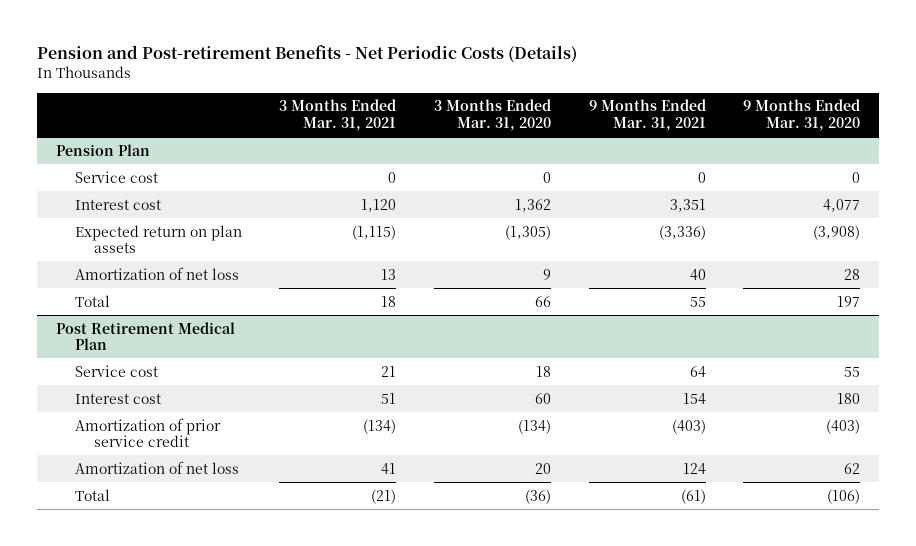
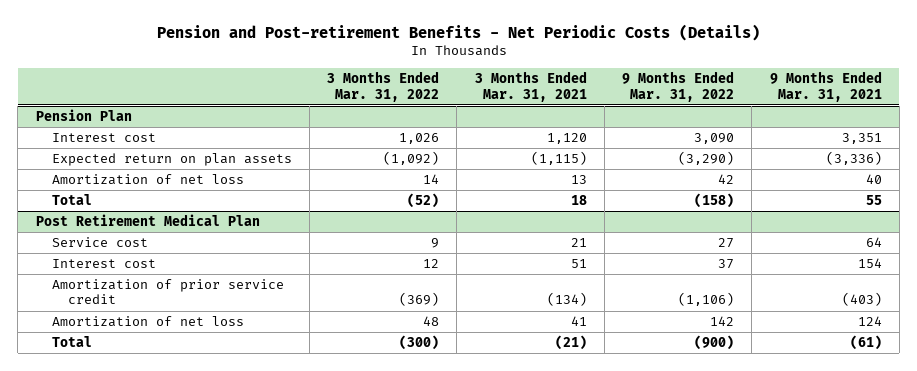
[433,99,551,131] 3 Months Ended Mar. 31, 2020 -> none
[743,99,861,131] 9 Months Ended Mar. 31, 2020 -> none
none -> [327,71,440,102] 3 Months Ended Mar. 31, 2022
none -> [622,71,735,102] 9 Months Ended Mar. 31, 2022
[74,170,158,183] Service cost -> none

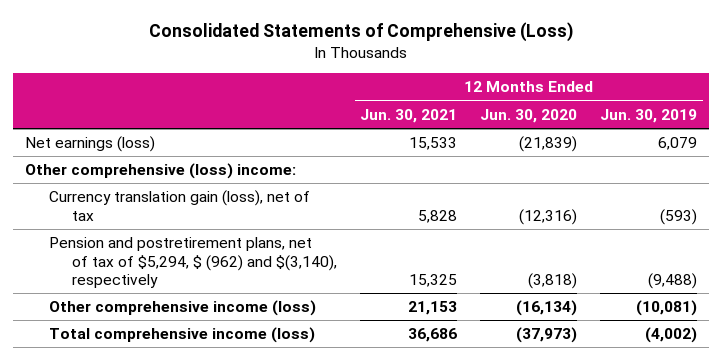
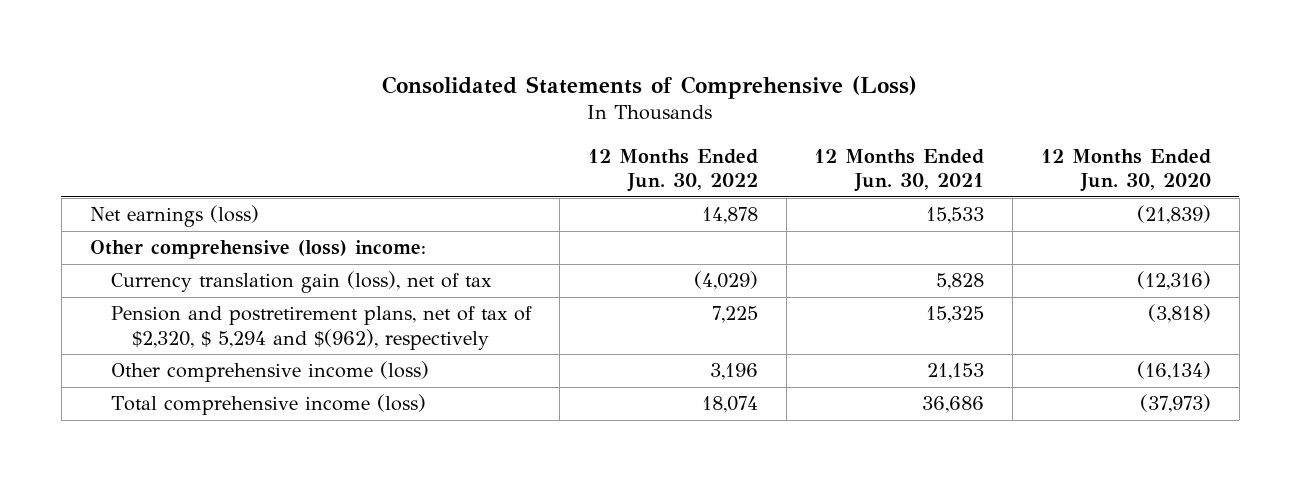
[600,108,698,123] Jun. 30, 2019 -> none
none -> [587,148,758,193] 12 Months Ended Jun. 30, 2022
[48,237,338,289] Pension and postretirement plans, net of tax of $5,294, $ (962) and $(3,140), respectively -> [111,306,533,350] Pension and postretirement plans, net of tax of $2,320, $ 5,294 and $(962), respectively

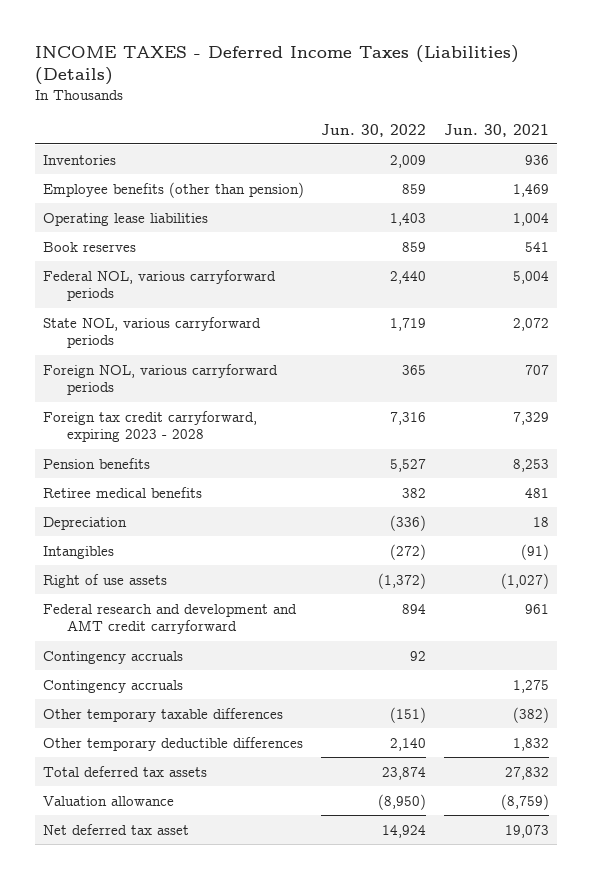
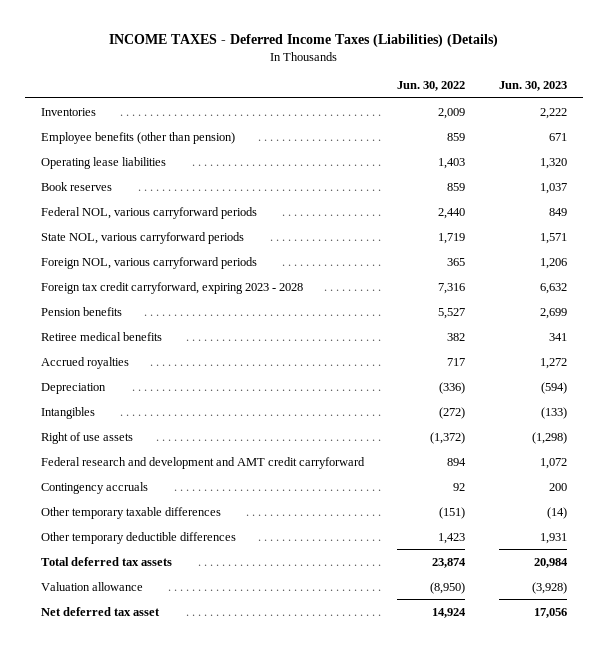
[443,123,549,137] Jun. 30, 2021 -> none
none -> [498,81,567,92] Jun. 30, 2023
none -> [41,356,130,369] Accrued royalties
[43,679,184,693] Contingency accruals -> none
[390,737,427,751] 2,140 -> [438,532,466,544] 1,423

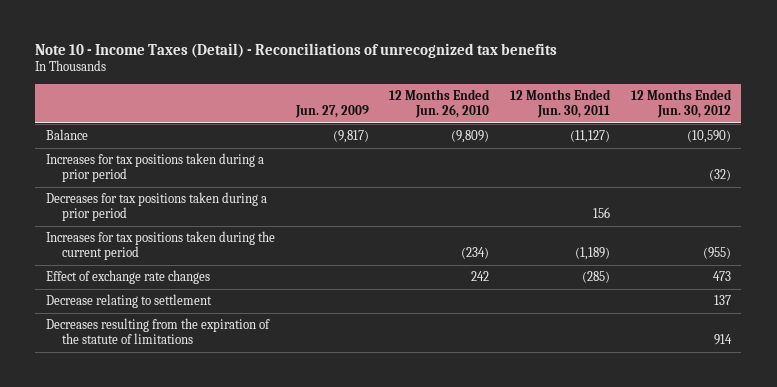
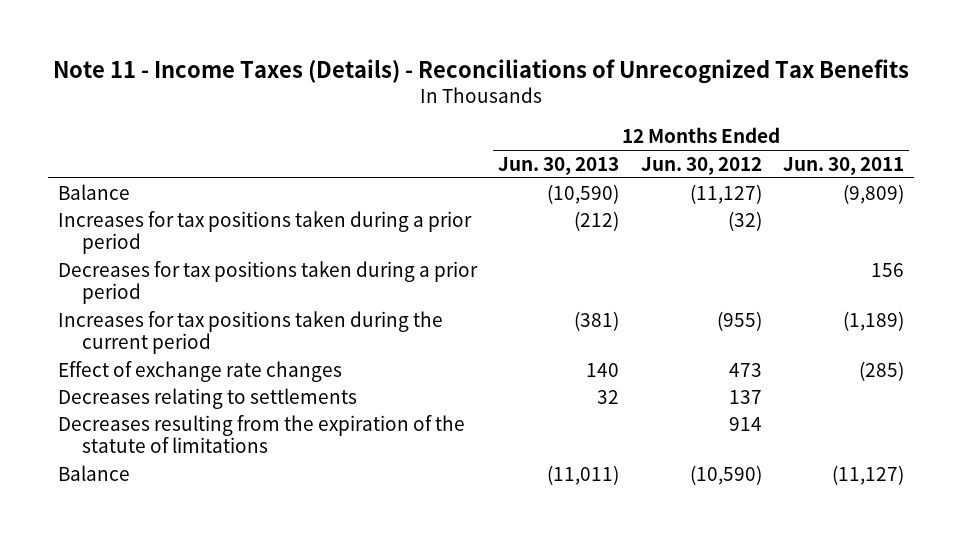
[35,42,558,58] Note 10 - Income Taxes (Detail) - Reconciliations of unrecognized tax benefits -> [52,58,909,84] Note 11 - Income Taxes (Details) - Reconciliations of Unrecognized Tax Benefits
[294,105,369,119] Jun. 27, 2009 -> none
[389,89,491,119] 12 Months Ended Jun. 26, 2010 -> none
none -> [498,156,620,175] Jun. 30, 2013
none -> [58,183,131,200] Balance
[45,294,212,309] Decrease relating to settlement -> [58,387,358,409] Decreases relating to settlements
[45,129,88,141] Balance -> [58,464,131,481] Balance

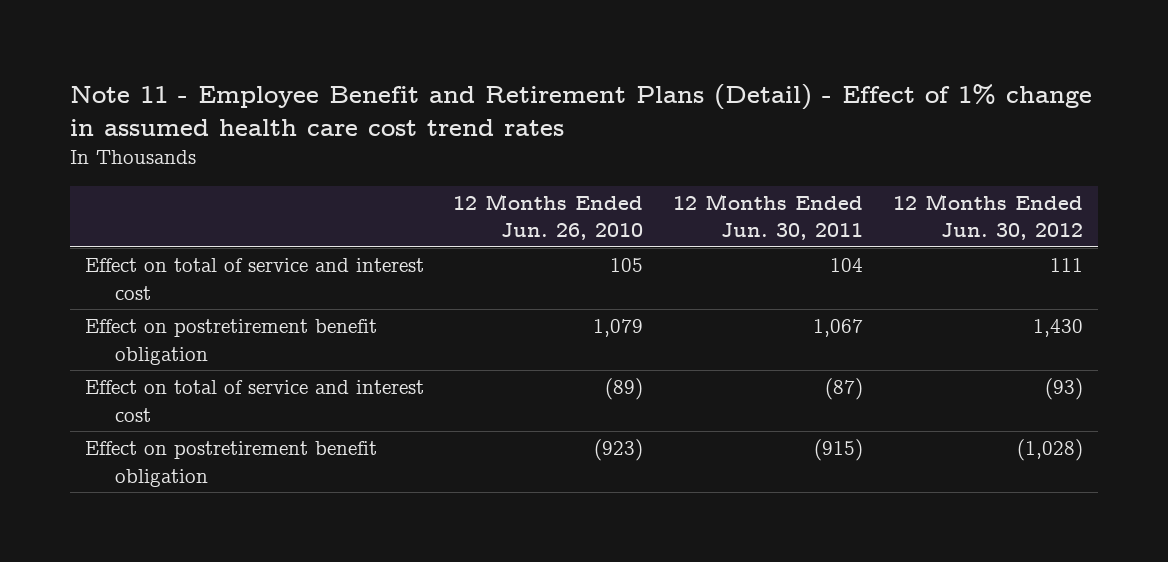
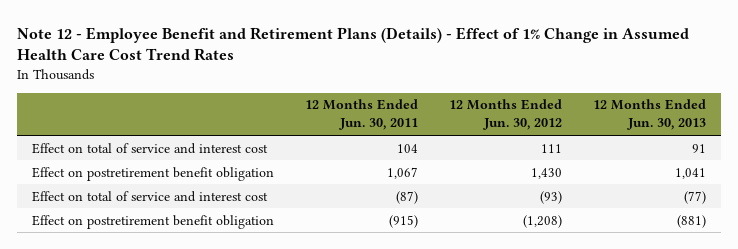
[69,83,1092,136] Note 11 - Employee Benefit and Retirement Plans (Detail) - Effect of 1% change in assumed health care cost trend rates -> [17,26,690,62] Note 12 - Employee Benefit and Retirement Plans (Details) - Effect of 1% Change in Assumed Health Care Cost Trend Rates
[453,193,644,241] 12 Months Ended Jun. 26, 2010 -> none
none -> [593,99,707,131] 12 Months Ended Jun. 30, 2013
[1017,439,1084,462] (1,028) -> [523,214,563,228] (1,208)

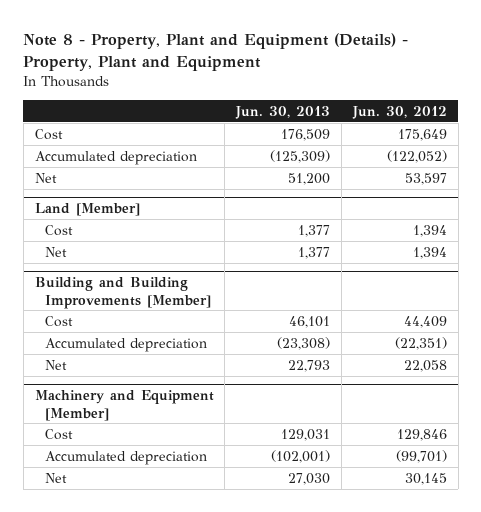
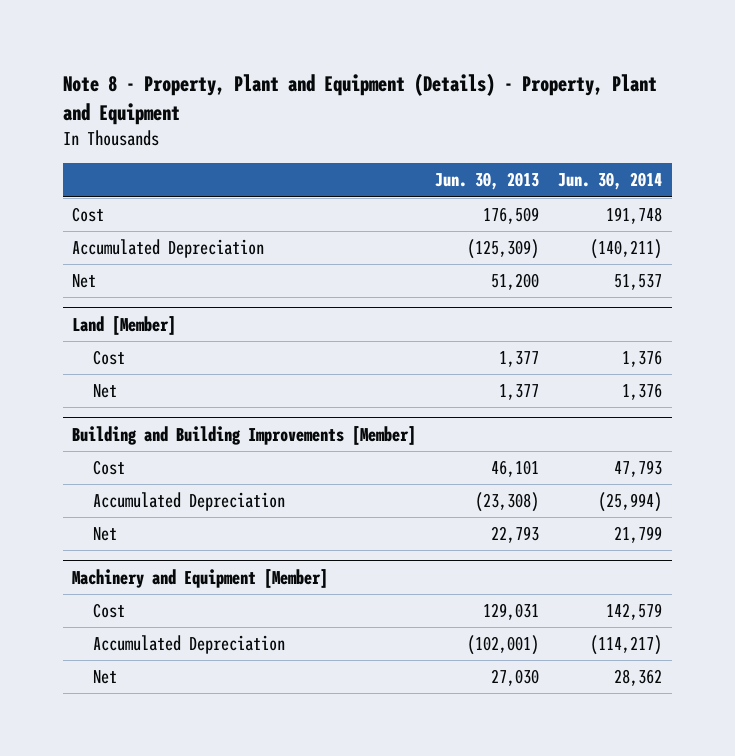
[351,105,447,119] Jun. 30, 2012 -> none
none -> [558,172,663,191] Jun. 30, 2014
[34,150,197,165] Accumulated depreciation -> [72,239,265,259] Accumulated Depreciation
[45,337,208,352] Accumulated depreciation -> [92,492,285,512] Accumulated Depreciation
[45,450,208,465] Accumulated depreciation -> [92,635,285,655] Accumulated Depreciation

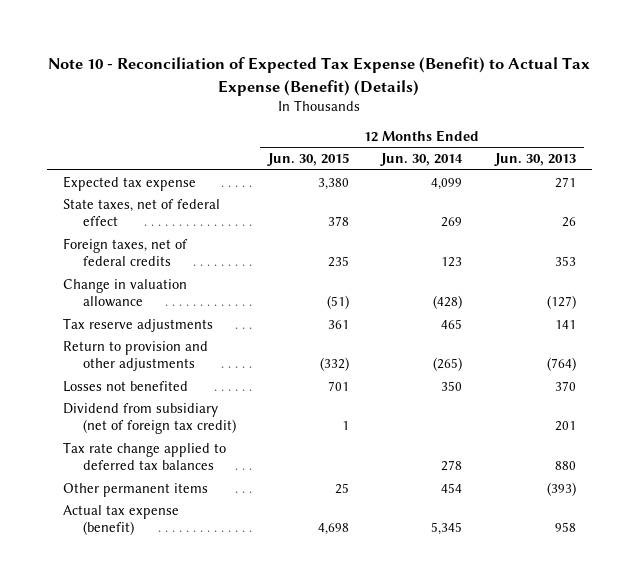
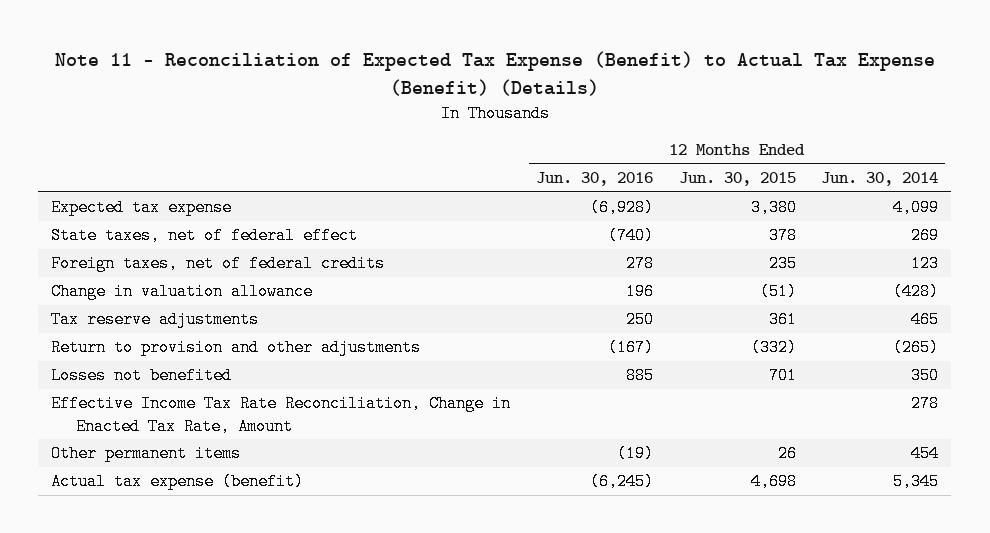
[48,57,591,96] Note 10 - Reconciliation of Expected Tax Expense (Benefit) to Actual Tax Expense (Benefit) (Details) -> [54,50,935,96] Note 11 - Reconciliation of Expected Tax Expense (Benefit) to Actual Tax Expense (Benefit) (Details)
[493,153,576,167] Jun. 30, 2013 -> none
none -> [535,171,653,186] Jun. 30, 2016
[63,402,236,435] Dividend from subsidiary (net of foreign tax credit) -> none
[63,441,227,471] Tax rate change applied to deferred tax balances -> [51,395,512,435] Effective Income Tax Rate Reconciliation, Change in Enacted Tax Rate, Amount
[334,482,349,494] 25 -> [777,445,797,463] 26

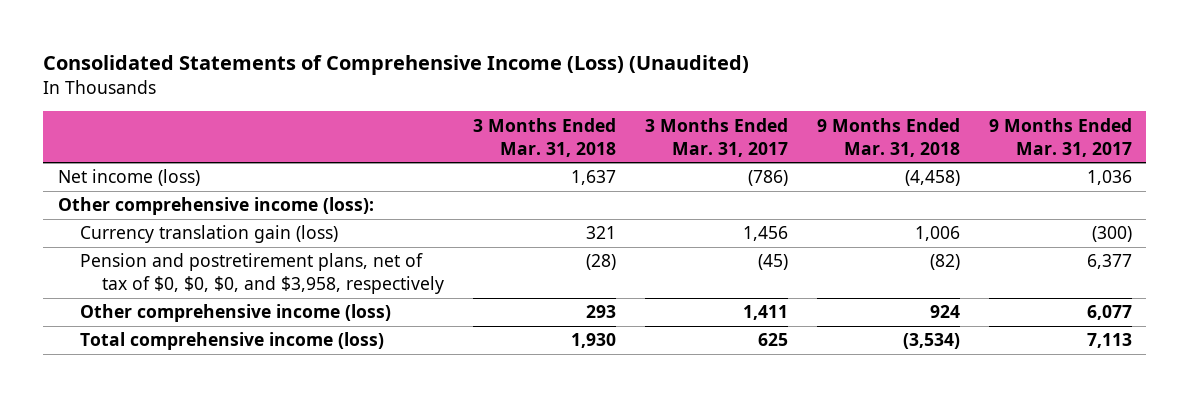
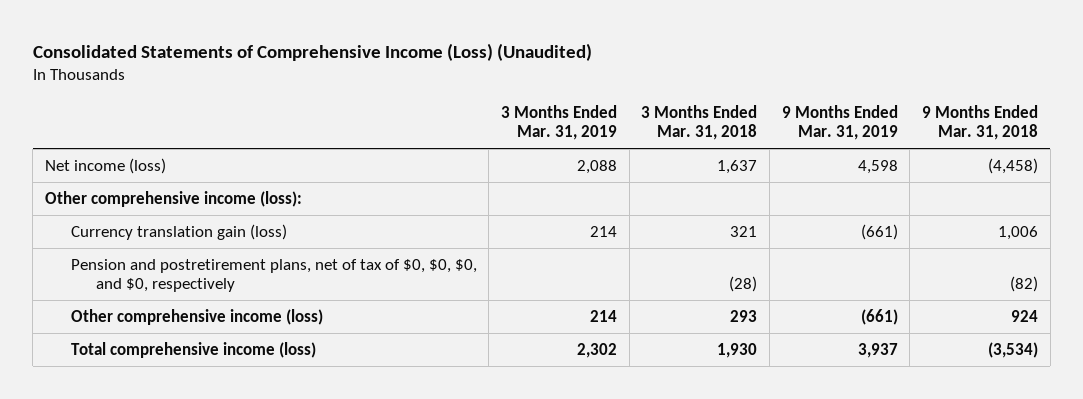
[644,117,788,157] 3 Months Ended Mar. 31, 2017 -> none
[988,117,1132,157] 9 Months Ended Mar. 31, 2017 -> none
none -> [500,104,617,141] 3 Months Ended Mar. 31, 2019
none -> [781,104,898,141] 9 Months Ended Mar. 31, 2019
[79,253,445,295] Pension and postretirement plans, net of tax of $0, $0, $0, and $3,958, respectively -> [70,258,477,293] Pension and postretirement plans, net of tax of $0, $0, $0, and $0, respectively

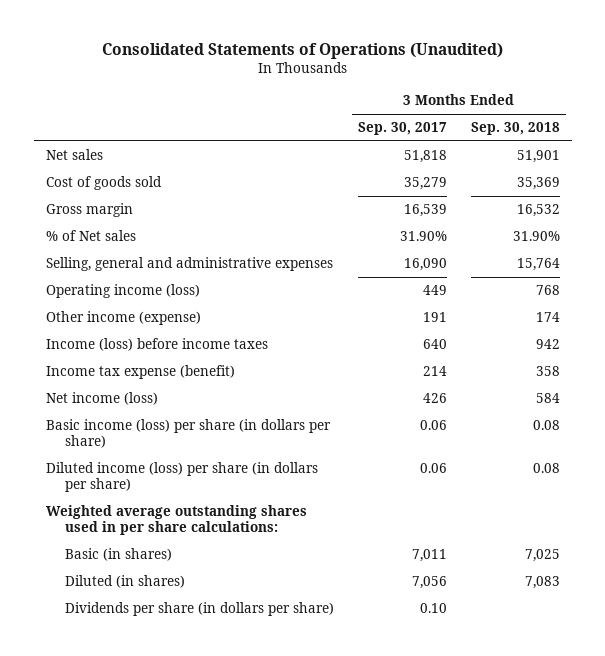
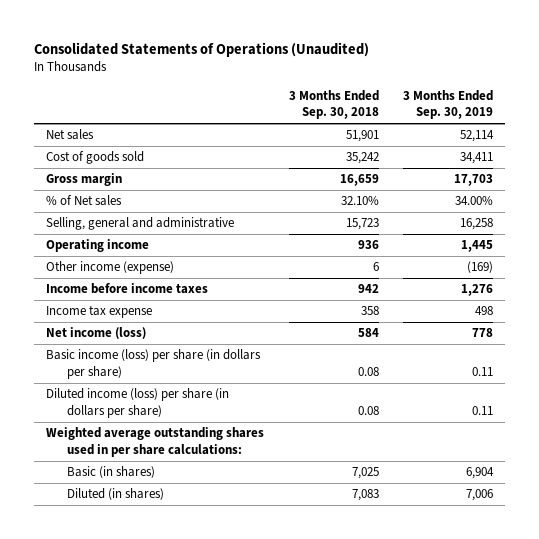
[357,122,447,136] Sep. 30, 2017 -> none
none -> [402,89,493,120] 3 Months Ended Sep. 30, 2019
[516,177,560,191] 35,369 -> [345,152,379,165] 35,242
[516,204,560,218] 16,532 -> [339,174,379,187] 16,659
[512,231,560,242] 31.90% -> [340,196,379,206] 32.10%
[45,257,333,272] Selling, general and administrative expenses -> [46,217,235,231] Selling, general and administrative
[516,258,560,272] 15,764 -> [345,218,379,231] 15,723
[45,284,200,299] Operating income (loss) -> [46,239,150,253] Operating income
[535,285,560,296] 768 -> [357,240,379,250] 936
[535,312,560,323] 174 -> [372,262,379,272] 6
[45,338,268,352] Income (loss) before income taxes -> [46,283,209,295] Income before income taxes
[45,365,235,380] Income tax expense (benefit) -> [46,305,153,319] Income tax expense
[65,602,335,617] Dividends per share (in dollars per share) -> none

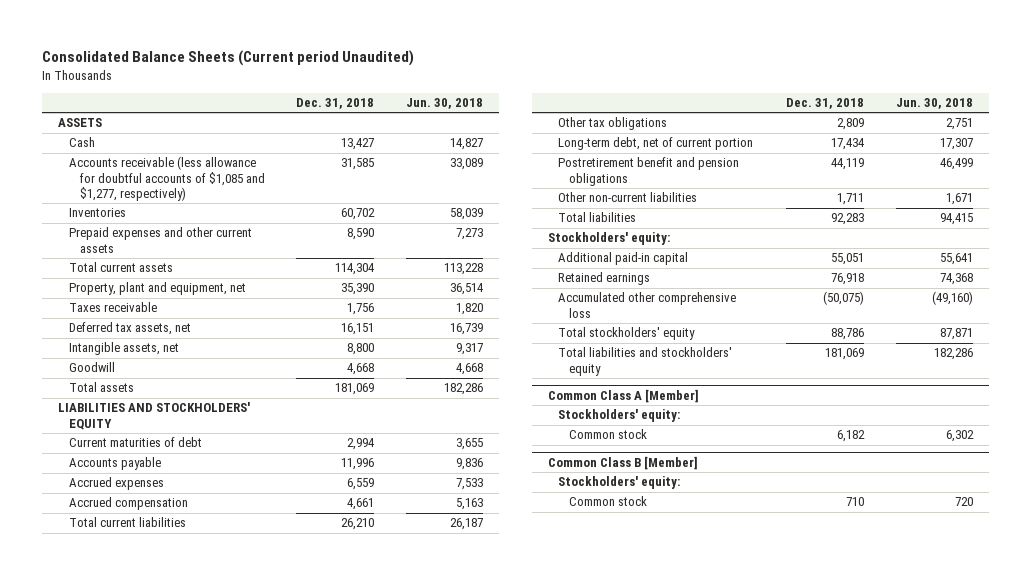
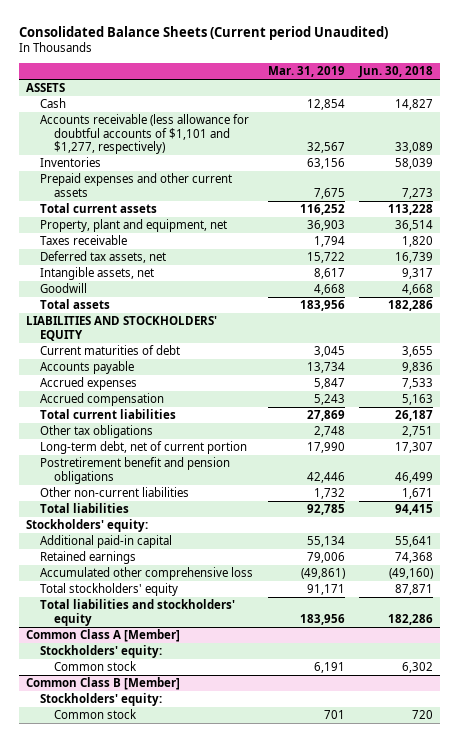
[296,98,375,110] Dec. 31, 2018 -> none
none -> [267,66,345,78] Mar. 31, 2019
[68,156,265,201] Accounts receivable (less allowance for doubtful accounts of $1,085 and $1,277, respectively) -> [40,114,250,154] Accounts receivable (less allowance for doubtful accounts of $1,101 and $1,277, respectively)

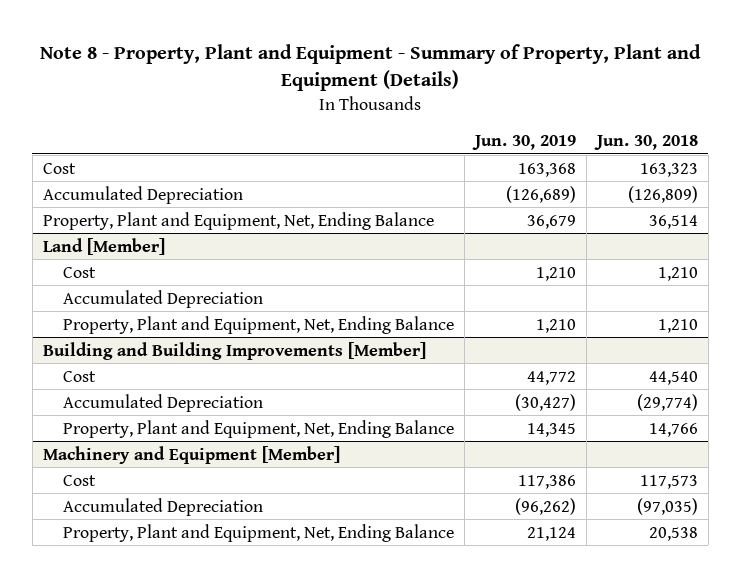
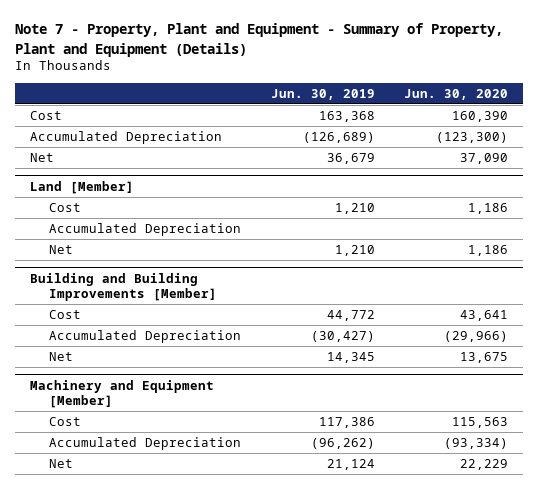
[40,44,702,92] Note 8 - Property, Plant and Equipment - Summary of Property, Plant and Equipment (Details) -> [15,23,504,57] Note 7 - Property, Plant and Equipment - Summary of Property, Plant and Equipment (Details)
[593,134,698,150] Jun. 30, 2018 -> none
none -> [404,88,509,100] Jun. 30, 2020
[42,211,434,230] Property, Plant and Equipment, Net, Ending Balance -> [30,152,55,162] Net
[62,315,454,334] Property, Plant and Equipment, Net, Ending Balance -> [49,244,74,254] Net
[62,419,454,438] Property, Plant and Equipment, Net, Ending Balance -> [49,351,74,361] Net
[62,523,454,542] Property, Plant and Equipment, Net, Ending Balance -> [49,458,74,468] Net

